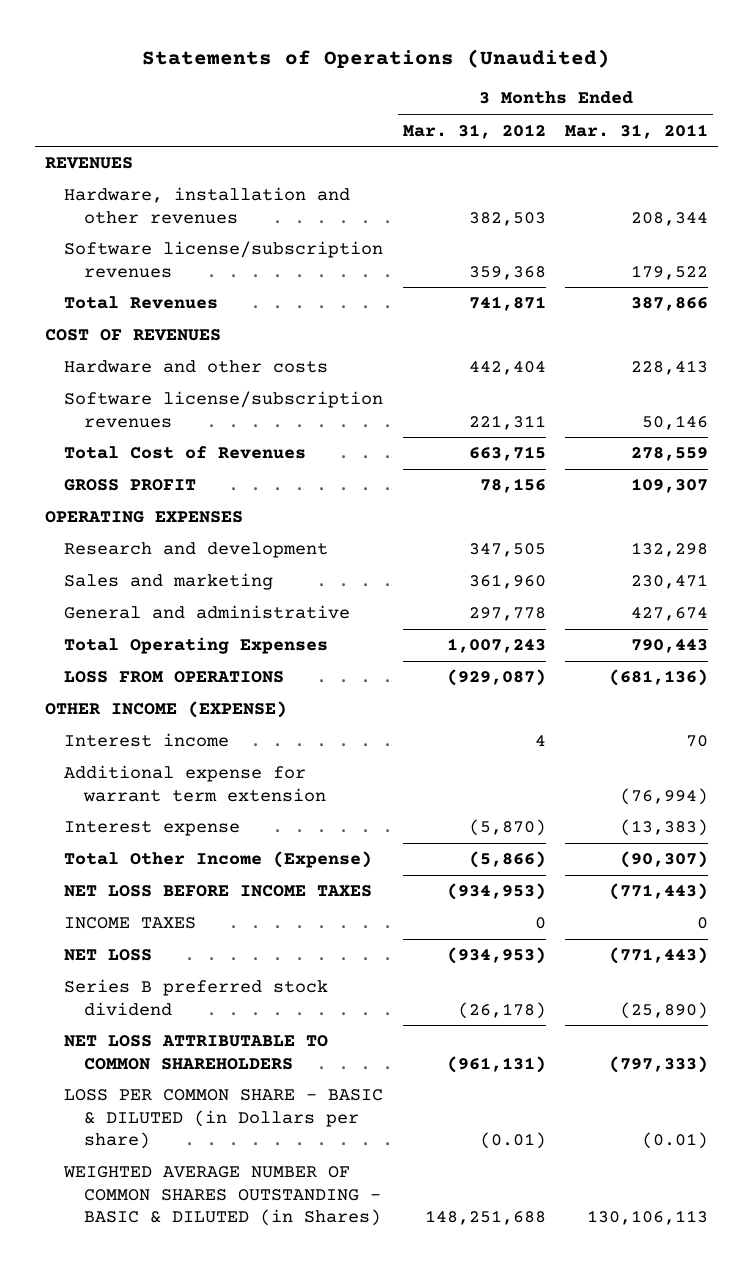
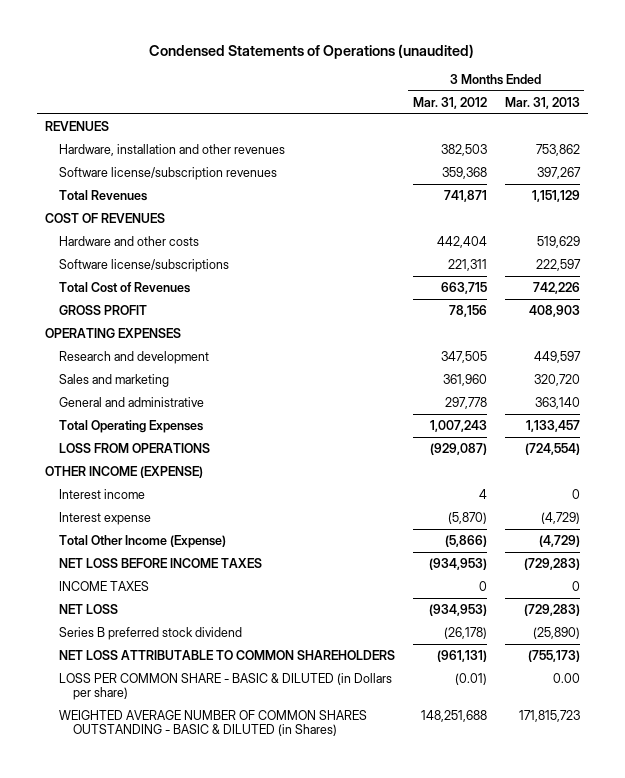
[142,48,611,68] Statements of Operations (Unaudited) -> [149,43,475,59] Condensed Statements of Operations (unaudited)
[565,123,709,139] Mar. 31, 2011 -> none
none -> [504,96,580,109] Mar. 31, 2013
[64,391,384,428] Software license/subscription revenues -> [59,258,230,272] Software license/subscriptions
[64,765,327,802] Additional expense for warrant term extension -> none

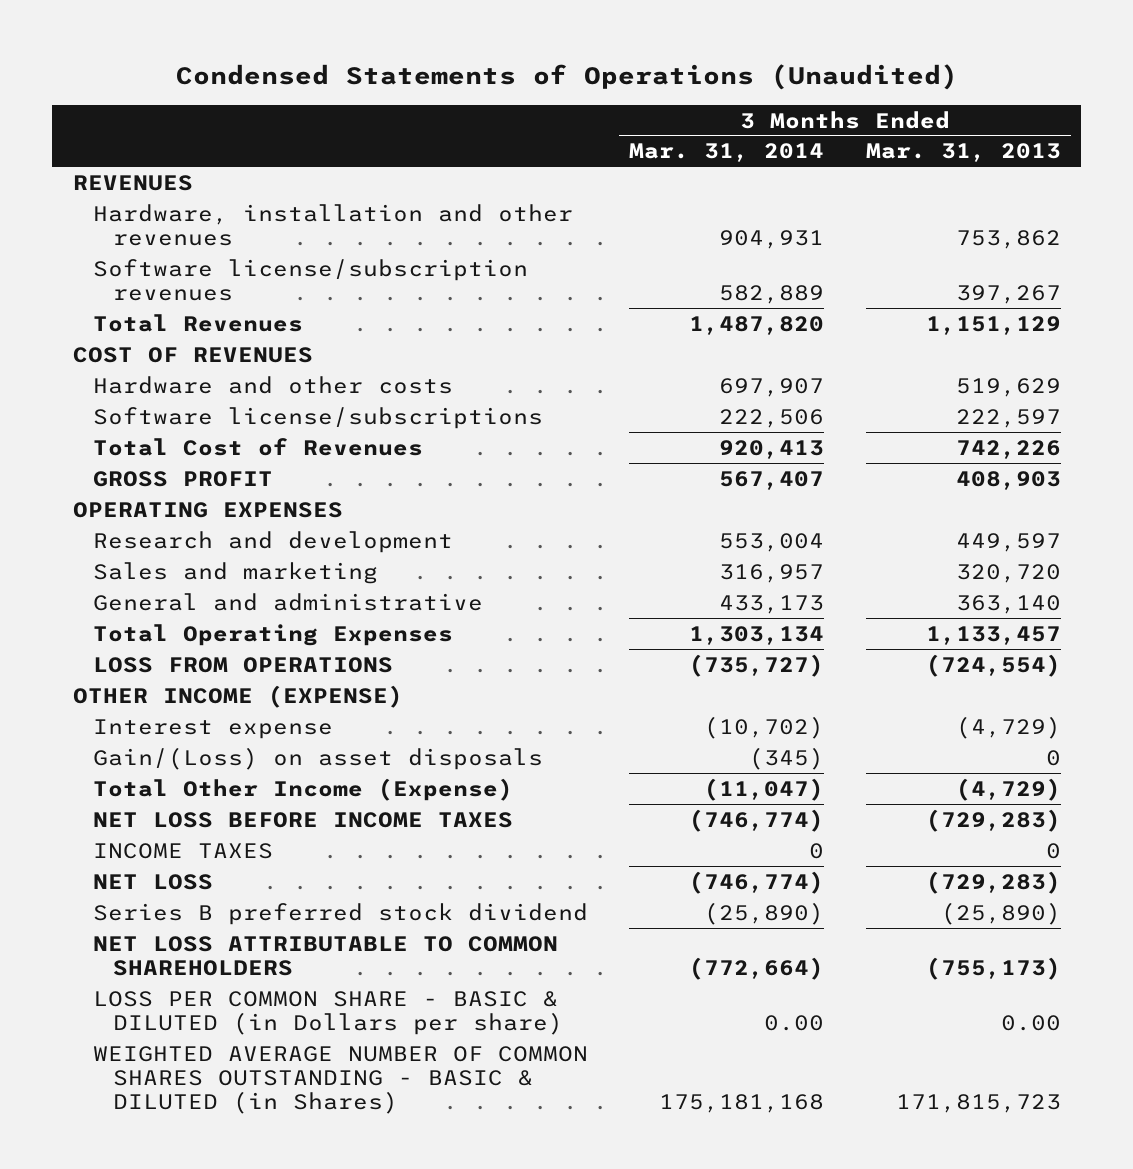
[149,43,475,59] Condensed Statements of Operations (unaudited) -> [175,64,958,91] Condensed Statements of Operations (Unaudited)
[412,96,487,109] Mar. 31, 2012 -> none
none -> [629,143,825,163] Mar. 31, 2014
[59,488,146,499] Interest income -> none
none -> [92,746,543,770] Gain/(Loss) on asset disposals

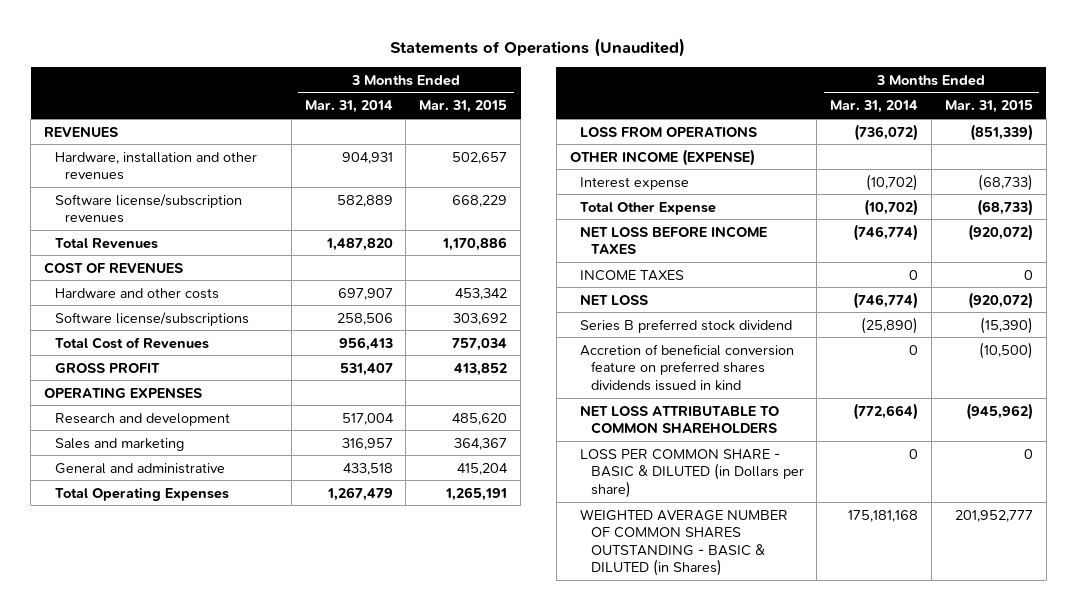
[175,64,958,91] Condensed Statements of Operations (Unaudited) -> [390,37,686,57] Statements of Operations (Unaudited)
[865,143,1061,163] Mar. 31, 2013 -> none
none -> [419,100,508,114] Mar. 31, 2015
[719,408,825,428] 222,506 -> [336,312,393,325] 258,506
[719,439,825,459] 920,413 -> [338,336,393,351] 956,413
[719,470,825,490] 567,407 -> [339,362,393,376] 531,407
[719,532,825,552] 553,004 -> [341,412,394,425] 517,004
[719,594,825,614] 433,173 -> [342,462,393,475] 433,518
[689,625,825,645] 1,303,134 -> [326,486,393,501] 1,267,479
[689,653,825,677] (735,727) -> [854,123,919,141] (736,072)
[92,746,543,770] Gain/(Loss) on asset disposals -> none
[92,777,513,801] Total Other Income (Expense) -> [580,201,717,215] Total Other Expense
[704,777,825,801] (11,047) -> [864,198,919,216] (10,702)
none -> [580,343,795,391] Accretion of beneficial conversion feature on preferred shares dividends issued in kind
[764,1014,825,1031] 0.00 -> [909,448,919,459] 0

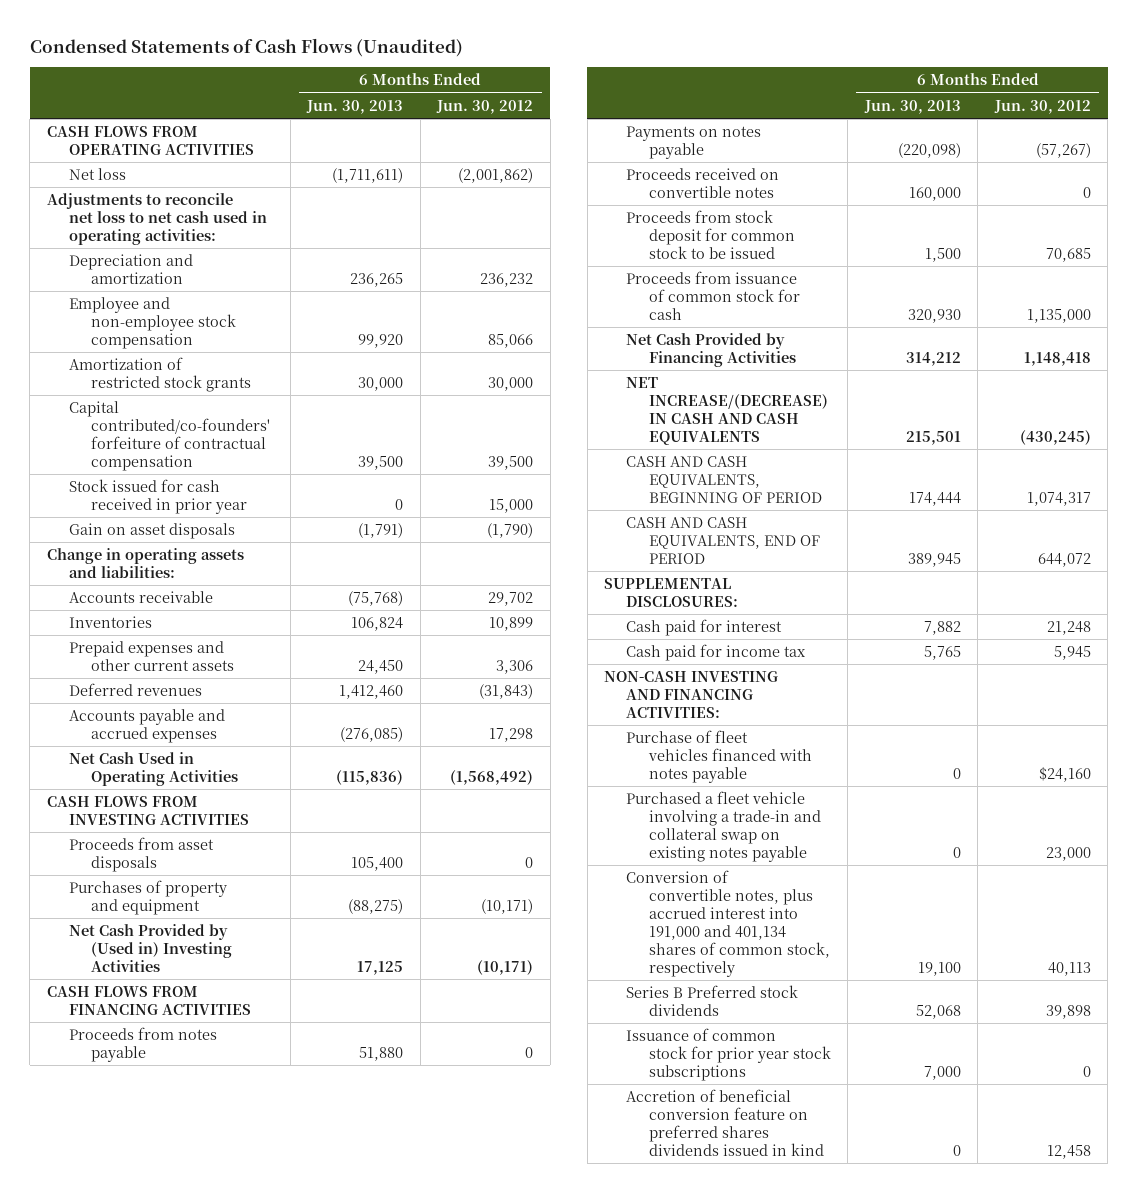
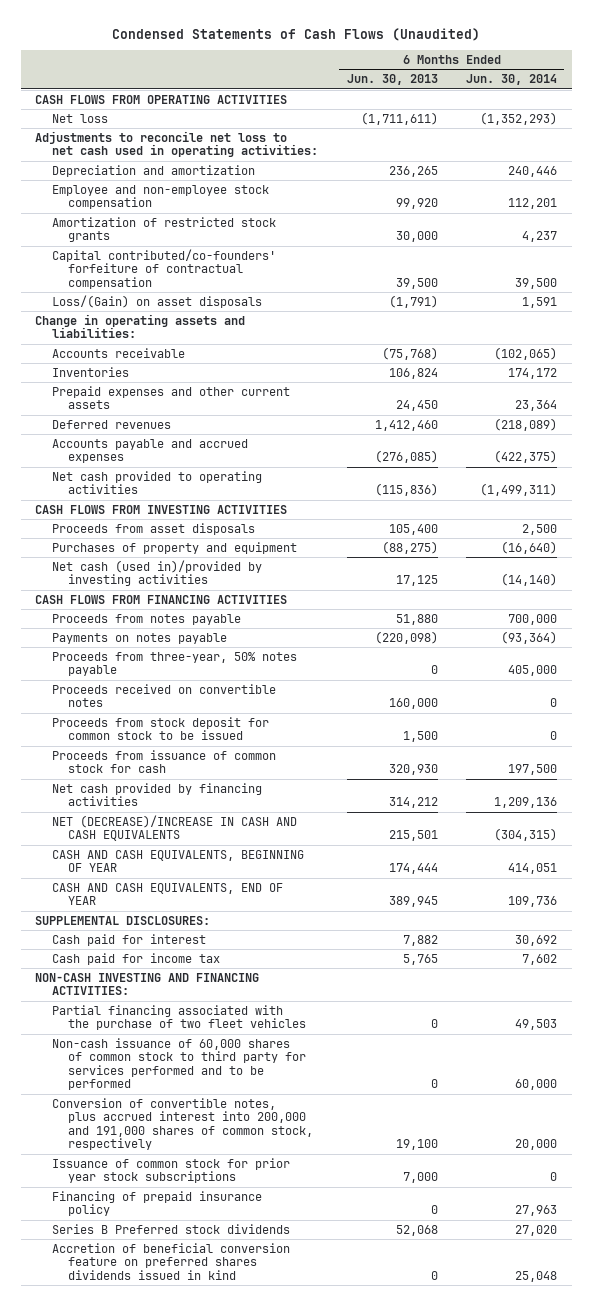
[436,99,534,114] Jun. 30, 2012 -> none
none -> [466,74,558,86] Jun. 30, 2014
[69,479,248,514] Stock issued for cash received in prior year -> none
[69,523,236,540] Gain on asset disposals -> [51,294,262,308] Loss/(Gain) on asset disposals
[69,752,239,786] Net Cash Used in Operating Activities -> [51,470,262,495] Net cash provided to operating activities
[69,924,233,972] Net Cash Provided by (Used in) Investing Activities -> [51,559,262,587] Net cash (used in)/provided by investing activities
none -> [51,651,297,677] Proceeds from three-year, 50% notes payable
[626,333,796,367] Net Cash Provided by Financing Activities -> [51,782,262,807] Net cash provided by financing activities
[626,377,828,445] NET INCREASE/(DECREASE) IN CASH AND CASH EQUIVALENTS -> [51,814,297,842] NET (DECREASE)/INCREASE IN CASH AND CASH EQUIVALENTS
[626,456,822,503] CASH AND CASH EQUIVALENTS, BEGINNING OF PERIOD -> [51,849,304,873] CASH AND CASH EQUIVALENTS, BEGINNING OF YEAR
[626,517,820,564] CASH AND CASH EQUIVALENTS, END OF PERIOD -> [51,882,283,906] CASH AND CASH EQUIVALENTS, END OF YEAR
[626,730,812,783] Purchase of fleet vehicles financed with notes payable -> none
[626,791,821,862] Purchased a fleet vehicle involving a trade-in and collateral swap on existing notes payable -> none
none -> [51,1004,307,1031] Partial financing associated with the purchase of two fleet vehicles
none -> [51,1037,307,1091] Non-cash issuance of 60,000 shares of common stock to third party for services performed and to be performed
[626,870,830,977] Conversion of convertible notes, plus accrued interest into 191,000 and 401,134 shares of common stock, respectively -> [51,1097,314,1151] Conversion of convertible notes, plus accrued interest into 200,000 and 191,000 shares of common stock, respectively
none -> [51,1190,262,1217] Financing of prepaid insurance policy
[626,985,799,1016] Series B Preferred stock dividends -> [51,1223,290,1234] Series B Preferred stock dividends

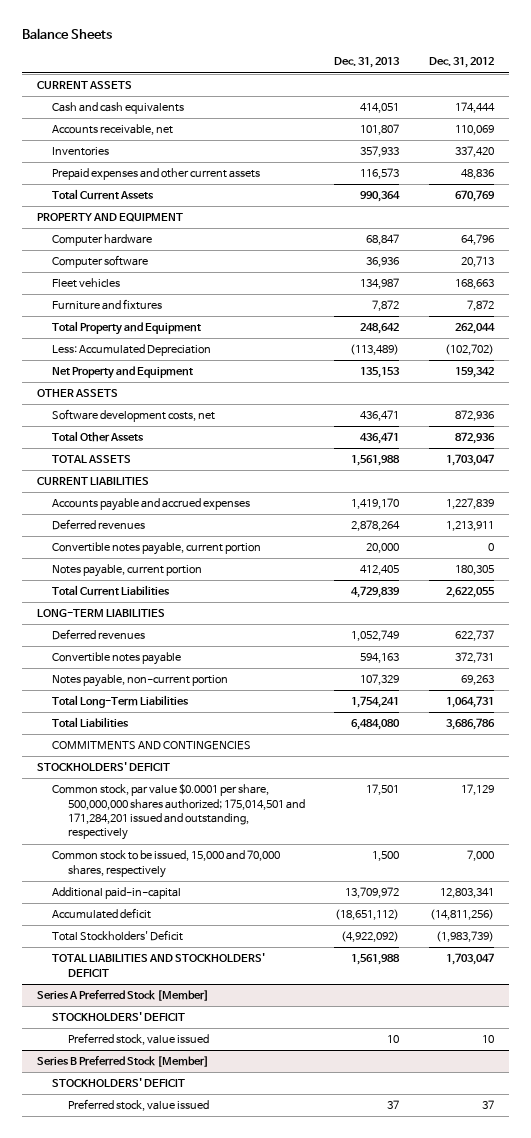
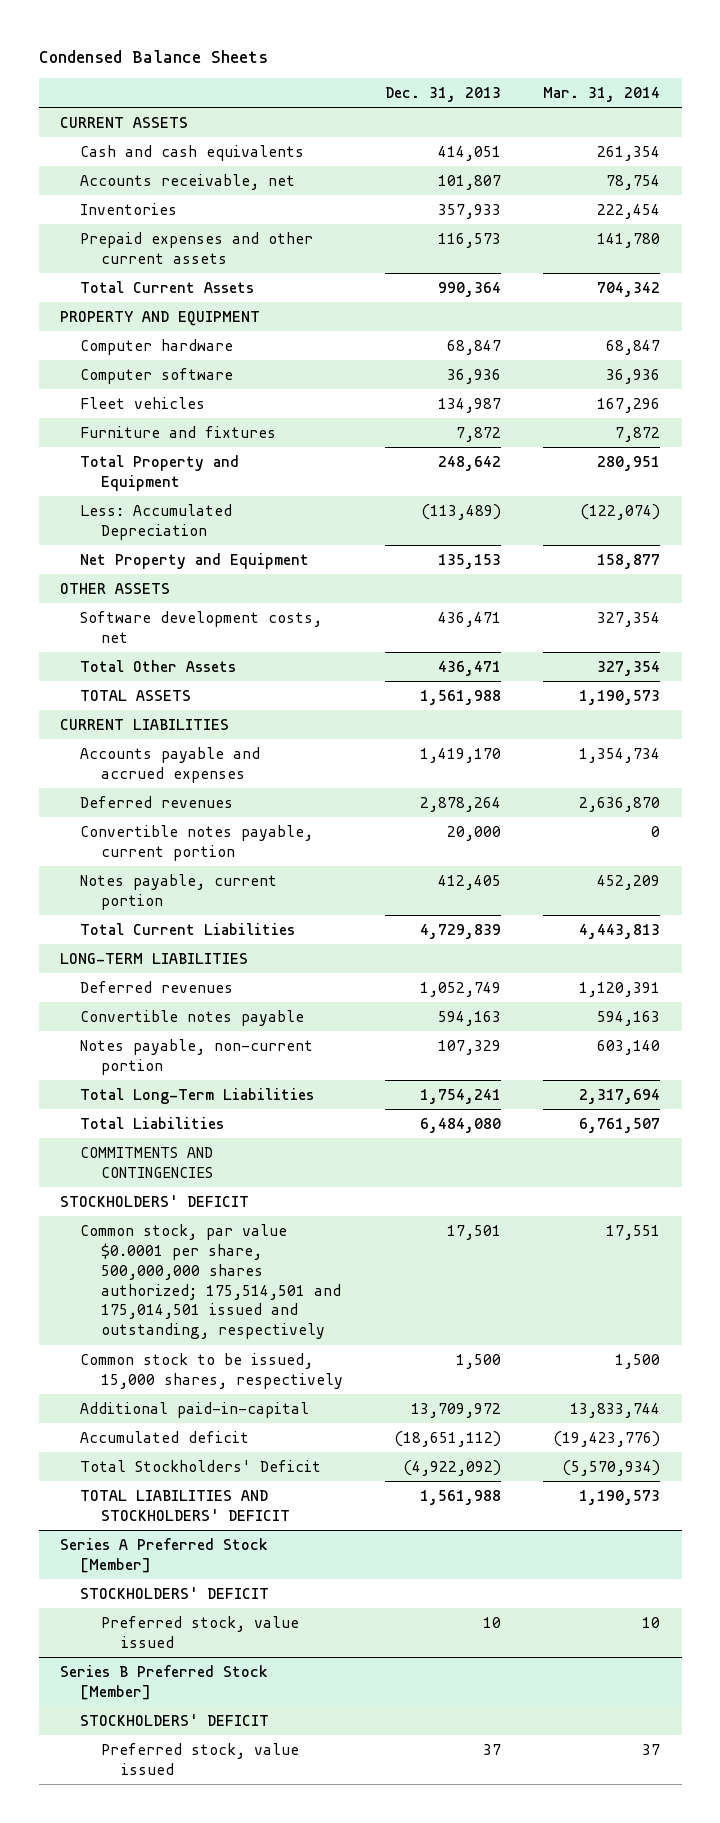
[21,28,112,40] Balance Sheets -> [38,49,268,63] Condensed Balance Sheets
[429,57,495,69] Dec. 31, 2012 -> none
none -> [543,86,661,102] Mar. 31, 2014
[52,784,305,841] Common stock, par value $0.0001 per share, 500,000,000 shares authorized; 175,014,501 and 171,284,201 issued and outstanding, respectively -> [80,1223,341,1340] Common stock, par value $0.0001 per share, 500,000,000 shares authorized; 175,514,501 and 175,014,501 issued and outstanding, respectively
[52,850,281,878] Common stock to be issued, 15,000 and 70,000 shares, respectively -> [80,1352,343,1389] Common stock to be issued, 15,000 shares, respectively

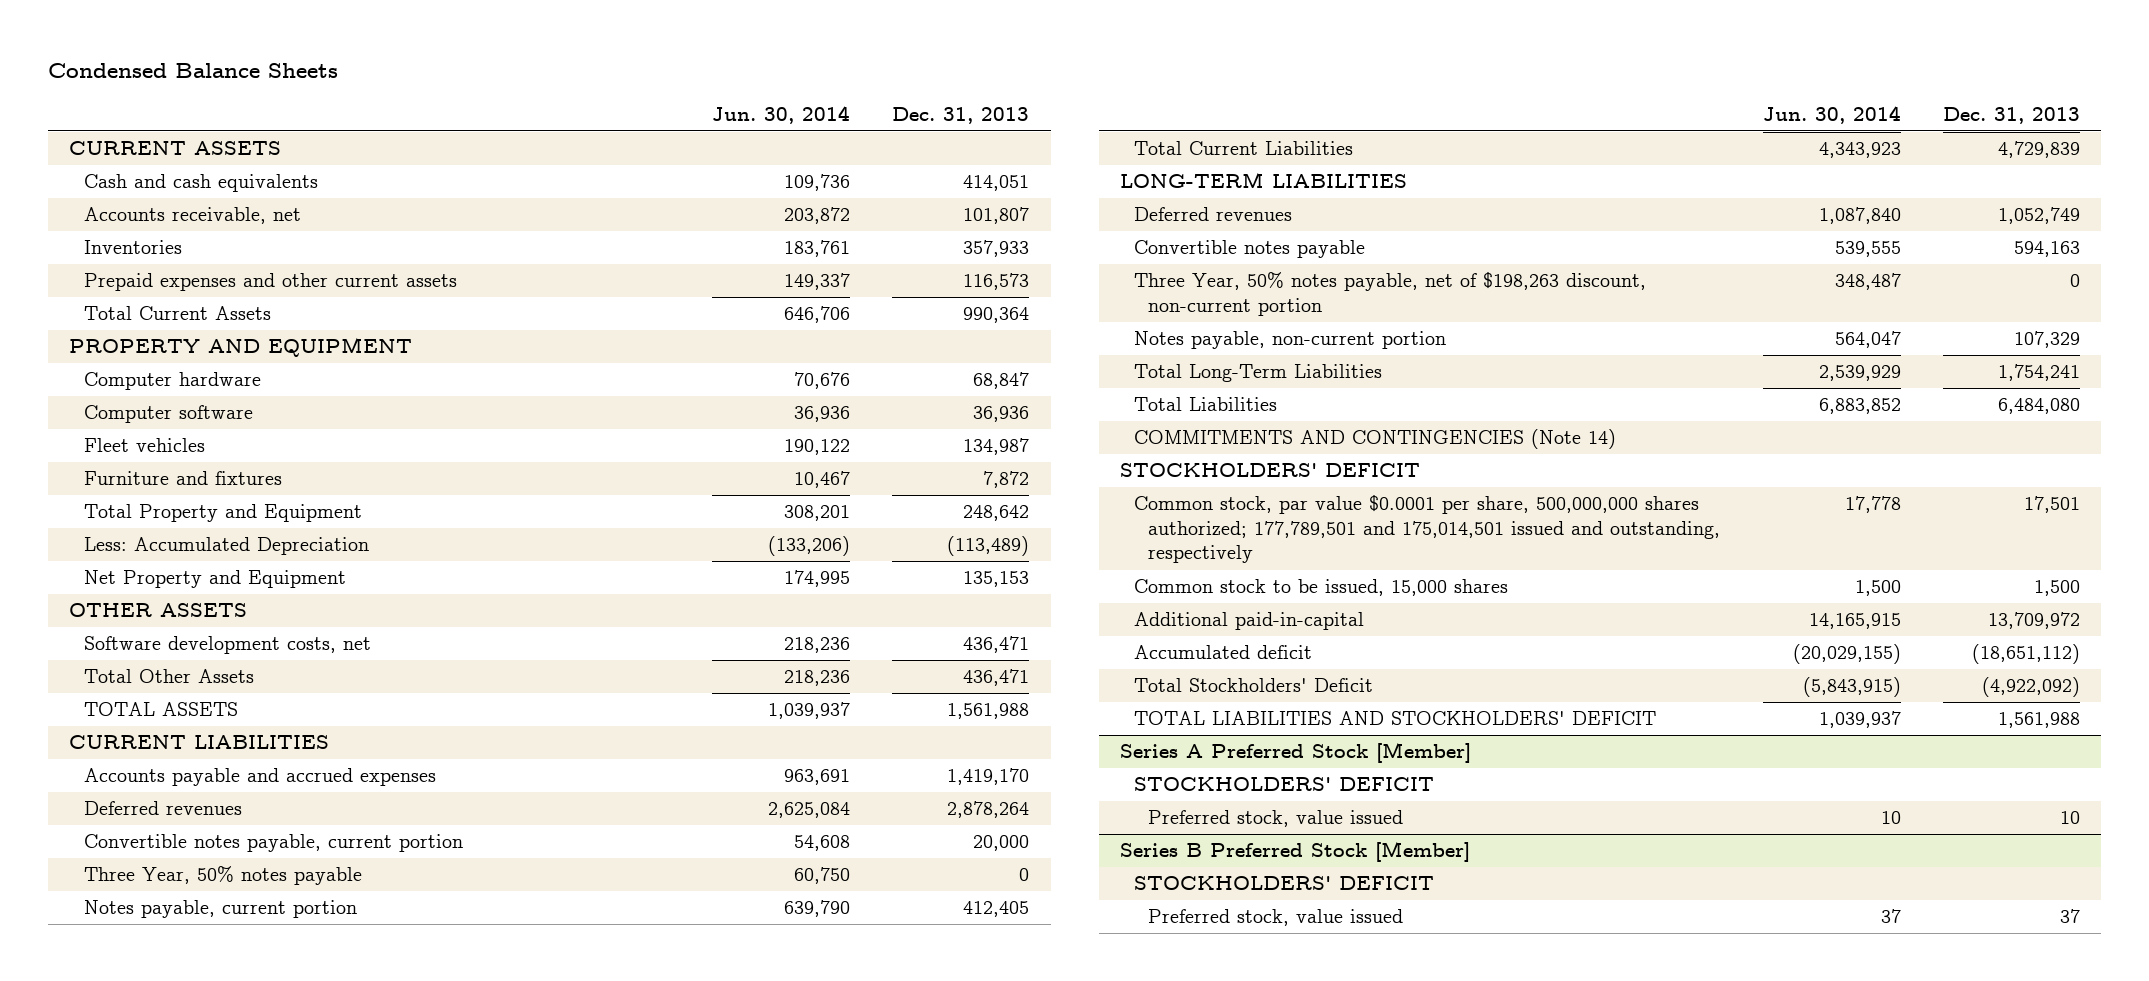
[543,86,661,102] Mar. 31, 2014 -> none
none -> [712,105,851,124] Jun. 30, 2014
none -> [83,866,362,886] Three Year, 50% notes payable
none -> [1134,272,1647,316] Three Year, 50% notes payable, net of $198,263 discount, non-current portion
[80,1146,214,1178] COMMITMENTS AND CONTINGENCIES -> [1134,429,1617,450] COMMITMENTS AND CONTINGENCIES (Note 14)
[80,1223,341,1340] Common stock, par value $0.0001 per share, 500,000,000 shares authorized; 175,514,501 and 175,014,501 issued and outstanding, respectively -> [1134,495,1721,564] Common stock, par value $0.0001 per share, 500,000,000 shares authorized; 177,789,501 and 175,014,501 issued and outstanding, respectively
[80,1352,343,1389] Common stock to be issued, 15,000 shares, respectively -> [1134,579,1509,597] Common stock to be issued, 15,000 shares

